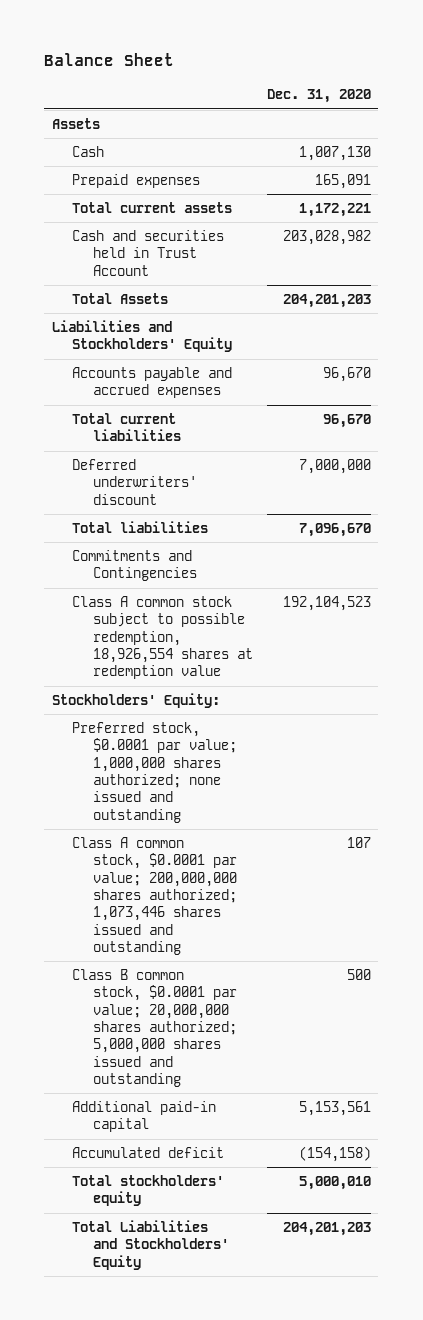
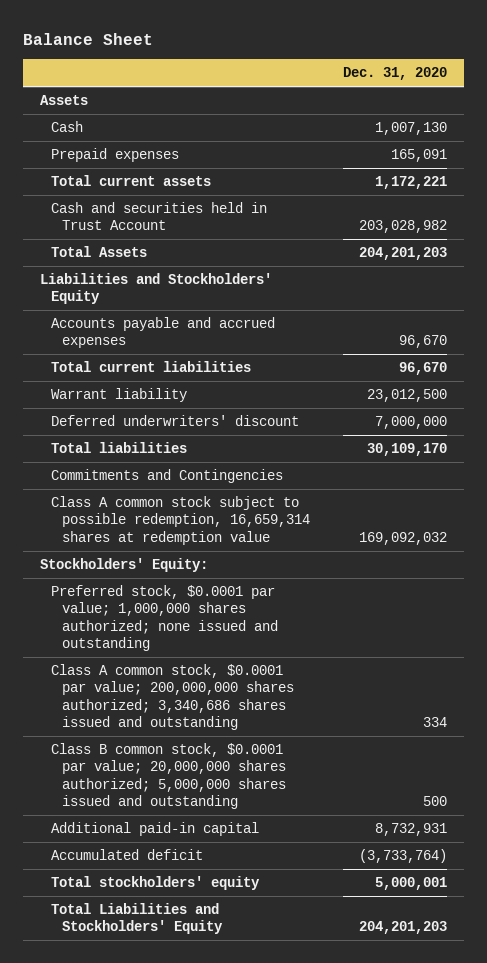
none -> [50,388,187,403] Warrant liability
[299,523,372,538] 7,096,670 -> [367,443,448,457] 30,109,170
[72,596,253,680] Class A common stock subject to possible redemption, 18,926,554 shares at redemption value -> [50,496,311,545] Class A common stock subject to possible redemption, 16,659,314 shares at redemption value
[283,596,372,612] 192,104,523 -> [359,531,448,545] 169,092,032
[72,837,237,956] Class A common stock, $0.0001 par value; 200,000,000 shares authorized; 1,073,446 shares issued and outstanding -> [50,664,295,730] Class A common stock, $0.0001 par value; 200,000,000 shares authorized; 3,340,686 shares issued and outstanding
[347,837,372,849] 107 -> [423,716,448,727] 334
[299,1101,372,1117] 5,153,561 -> [375,823,448,837] 8,732,931
[299,1146,372,1163] (154,158) -> [359,849,448,864] (3,733,764)
[299,1176,372,1191] 5,000,010 -> [375,877,448,891] 5,000,001

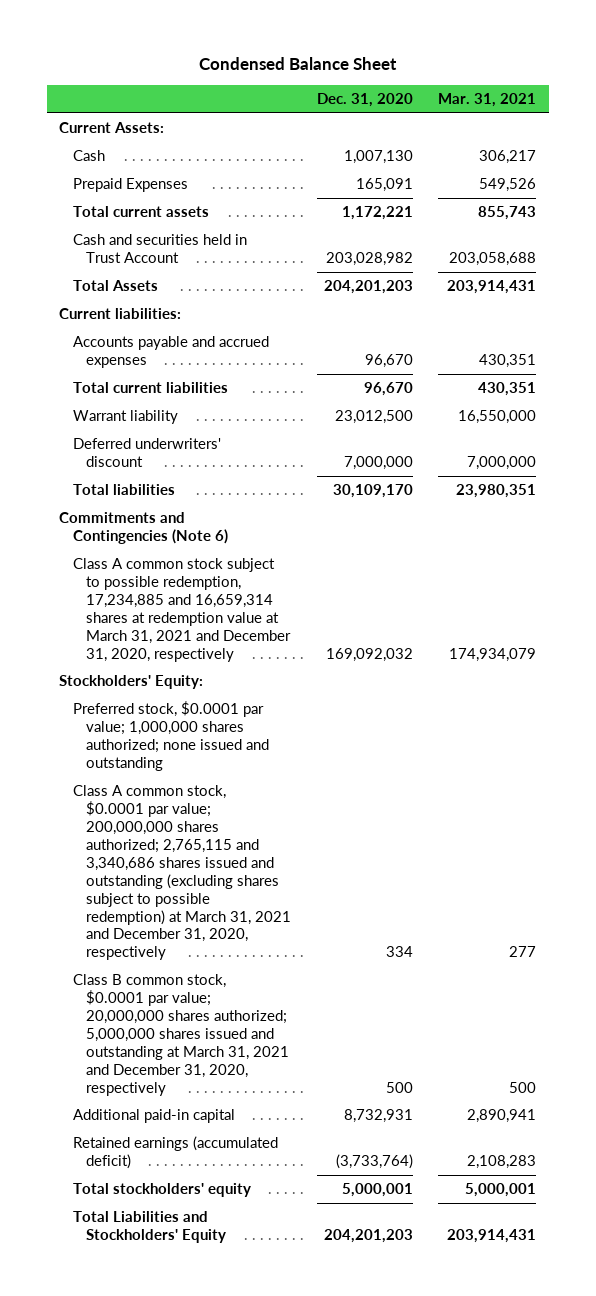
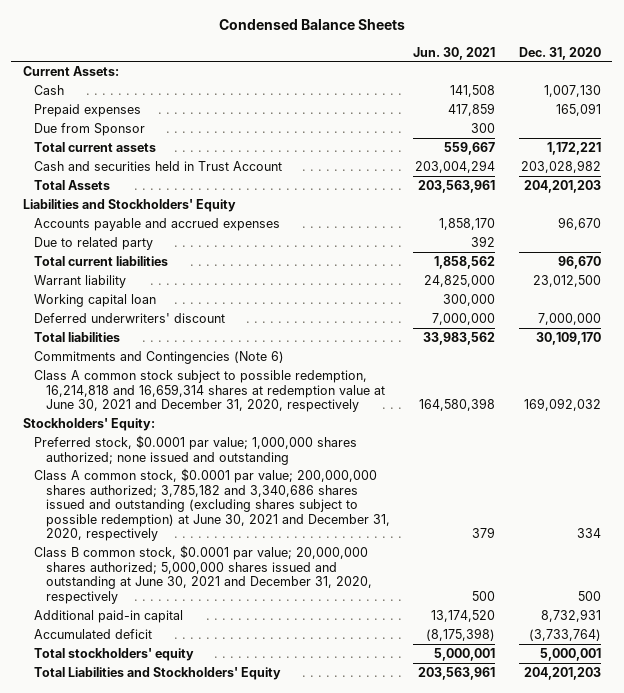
[198,56,397,70] Condensed Balance Sheet -> [218,19,405,31] Condensed Balance Sheets
[438,93,537,108] Mar. 31, 2021 -> none
none -> [413,46,496,60] Jun. 30, 2021
[72,178,188,193] Prepaid Expenses -> [34,103,142,117] Prepaid expenses
none -> [34,122,146,136] Due from Sponsor
[59,308,182,320] Current liabilities: -> none
none -> [22,198,236,212] Liabilities and Stockholders' Equity
none -> [34,236,154,250] Due to related party
none -> [34,293,157,307] Working capital loan
[72,558,291,662] Class A common stock subject to possible redemption, 17,234,885 and 16,659,314 shares at redemption value at March 31, 2021 and December 31, 2020, respectively -> [34,369,385,413] Class A common stock subject to possible redemption, 16,214,818 and 16,659,314 shares at redemption value at June 30, 2021 and December 31, 2020, respectively
[72,785,291,961] Class A common stock, $0.0001 par value; 200,000,000 shares authorized; 2,765,115 and 3,340,686 shares issued and outstanding (excluding shares subject to possible redemption) at March 31, 2021 and December 31, 2020, respectively -> [34,467,390,542] Class A common stock, $0.0001 par value; 200,000,000 shares authorized; 3,785,182 and 3,340,686 shares issued and outstanding (excluding shares subject to possible redemption) at June 30, 2021 and December 31, 2020, respectively
[72,974,289,1096] Class B common stock, $0.0001 par value; 20,000,000 shares authorized; 5,000,000 shares issued and outstanding at March 31, 2021 and December 31, 2020, respectively -> [34,544,372,604] Class B common stock, $0.0001 par value; 20,000,000 shares authorized; 5,000,000 shares issued and outstanding at June 30, 2021 and December 31, 2020, respectively
[72,1136,278,1170] Retained earnings (accumulated deficit) -> [34,628,153,639] Accumulated deficit

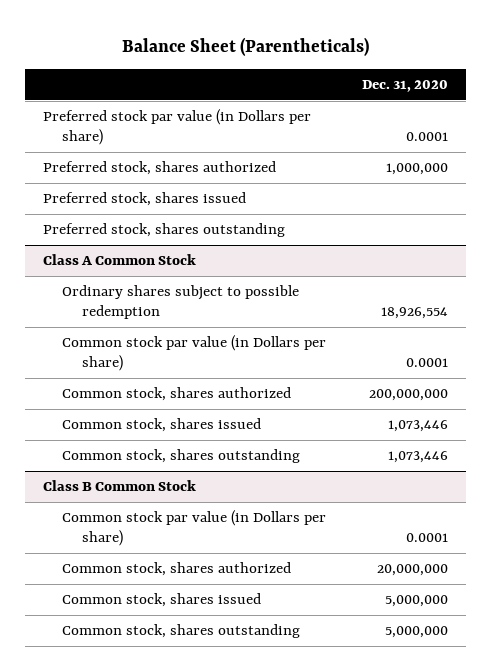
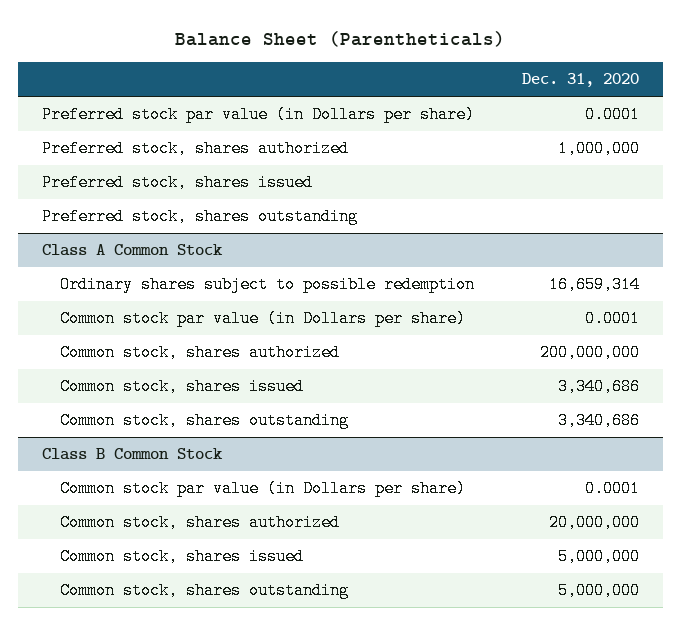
[381,306,449,319] 18,926,554 -> [548,276,640,294] 16,659,314
[388,420,449,433] 1,073,446 -> [557,378,640,396] 3,340,686
[388,451,449,464] 1,073,446 -> [557,412,640,430] 3,340,686

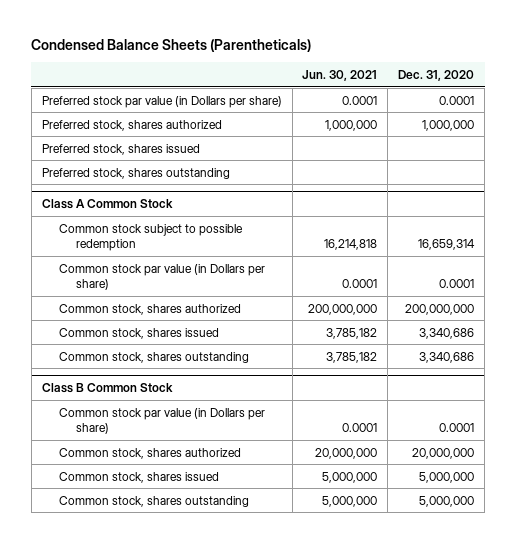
[175,30,506,47] Balance Sheet (Parentheticals) -> [31,39,312,53] Condensed Balance Sheets (Parentheticals)
none -> [302,69,378,81] Jun. 30, 2021
[60,276,476,294] Ordinary shares subject to possible redemption -> [58,223,243,251] Common stock subject to possible redemption

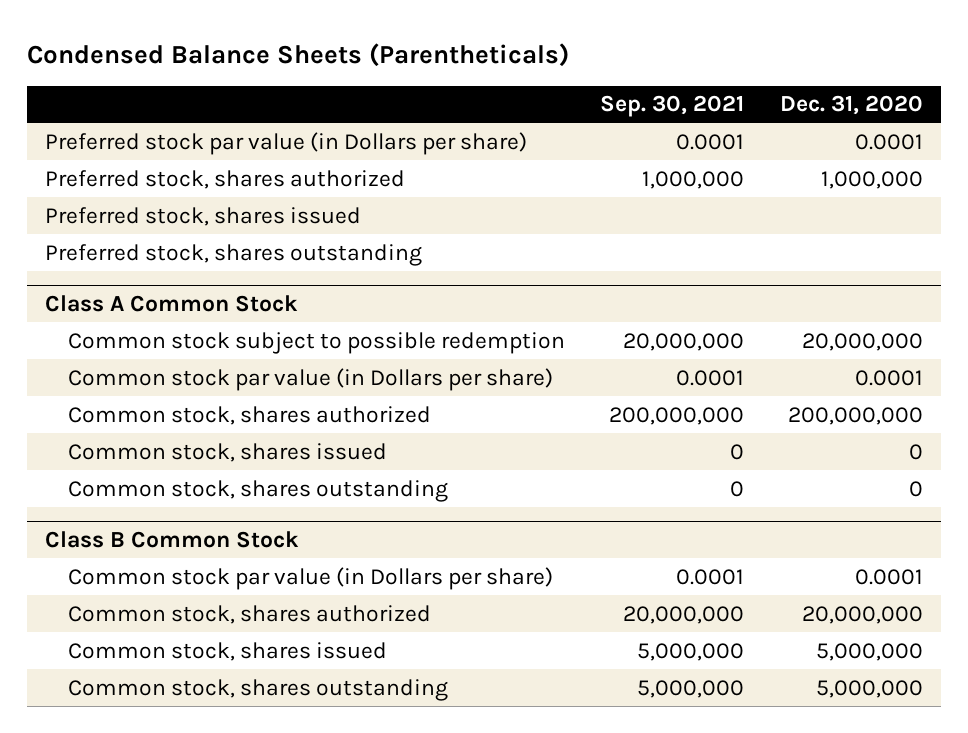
[302,69,378,81] Jun. 30, 2021 -> none
none -> [600,95,745,118] Sep. 30, 2021
[418,238,476,250] 16,659,314 -> [801,332,923,351] 20,000,000
[419,327,475,339] 3,340,686 -> [908,443,923,460] 0
[419,351,475,363] 3,340,686 -> [908,480,923,497] 0

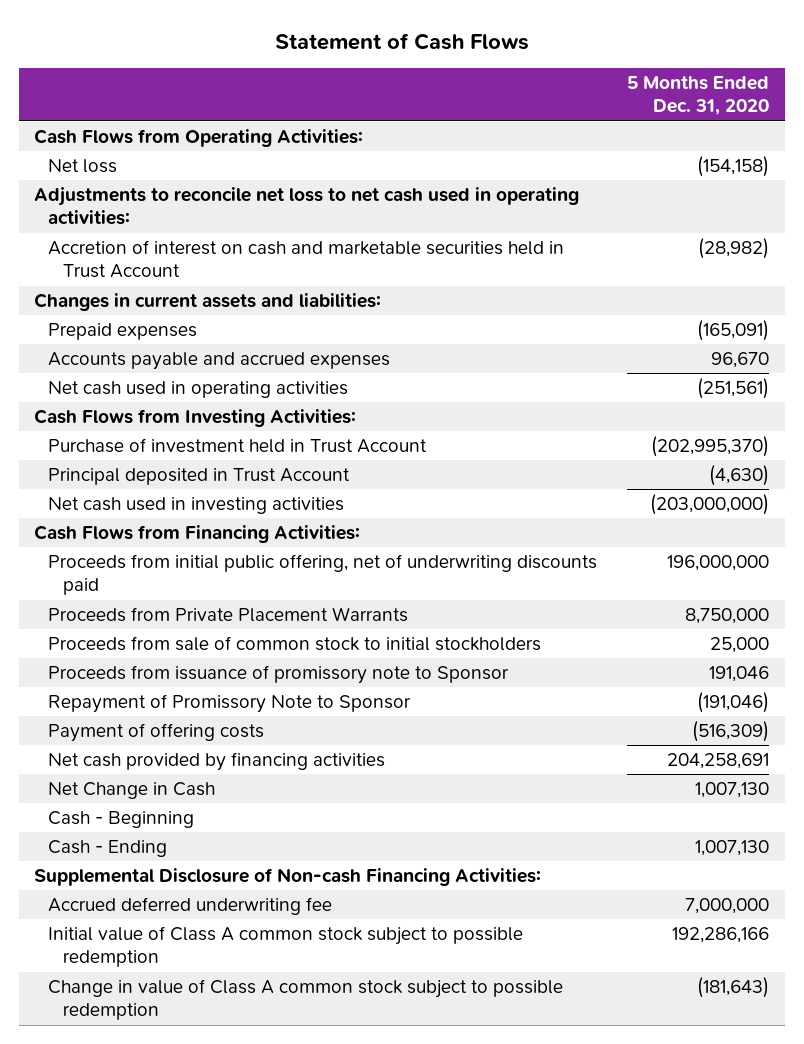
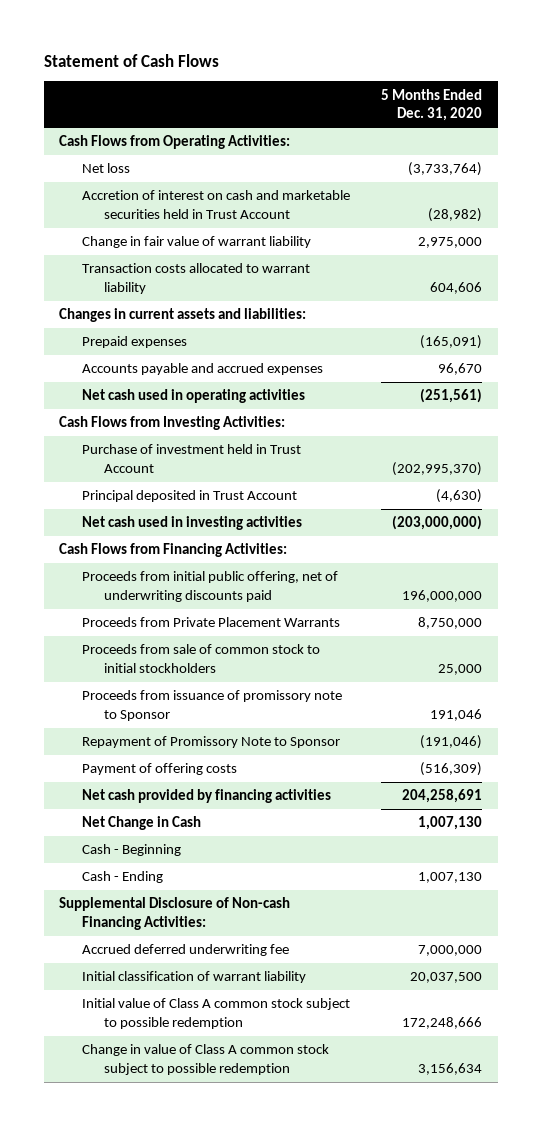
[34,187,580,226] Adjustments to reconcile net loss to net cash used in operating activities: -> none
[697,156,770,178] (154,158) -> [407,162,482,177] (3,733,764)
none -> [81,236,311,249] Change in fair value of warrant liability
none -> [81,263,310,294] Transaction costs allocated to warrant liability
none -> [81,971,306,984] Initial classification of warrant liability
[672,927,770,944] 192,286,166 -> [401,1016,482,1029] 172,248,666
[697,977,770,999] (181,643) -> [417,1062,482,1075] 3,156,634

